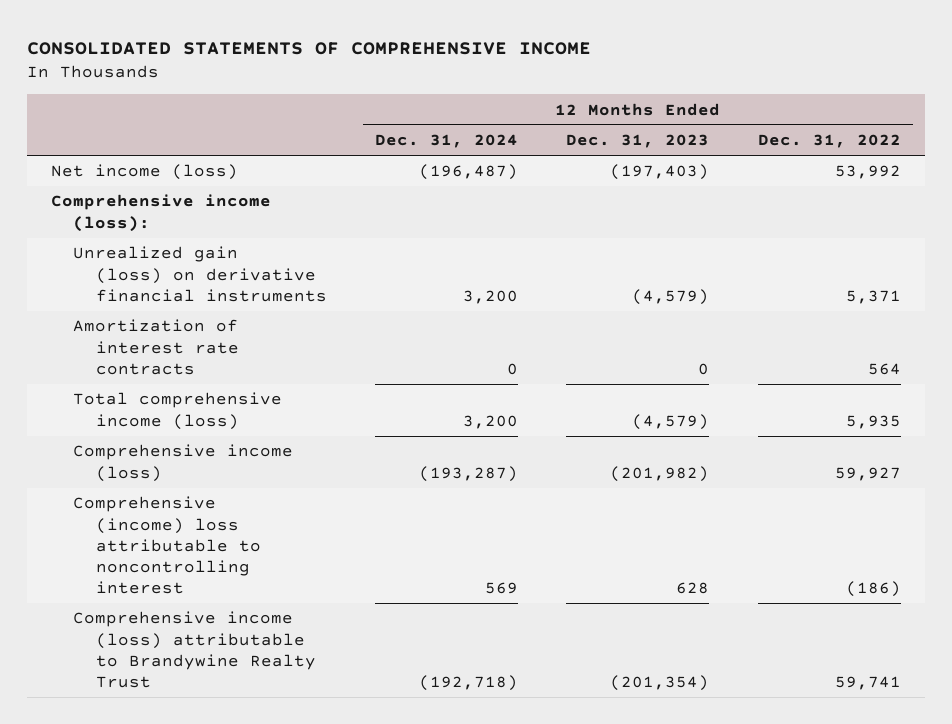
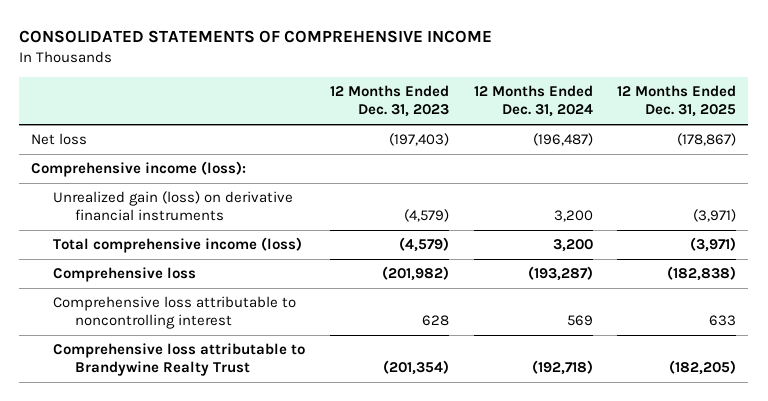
[757,134,901,149] Dec. 31, 2022 -> none
none -> [617,85,737,118] 12 Months Ended Dec. 31, 2025
[51,164,239,181] Net income (loss) -> [31,133,88,146] Net loss
[73,319,239,375] Amortization of interest rate contracts -> none
[73,444,294,482] Comprehensive income (loss) -> [53,267,197,283] Comprehensive loss
[73,496,261,595] Comprehensive (income) loss attributable to noncontrolling interest -> [53,296,297,330] Comprehensive loss attributable to noncontrolling interest
[73,611,316,688] Comprehensive income (loss) attributable to Brandywine Realty Trust -> [53,343,306,377] Comprehensive loss attributable to Brandywine Realty Trust

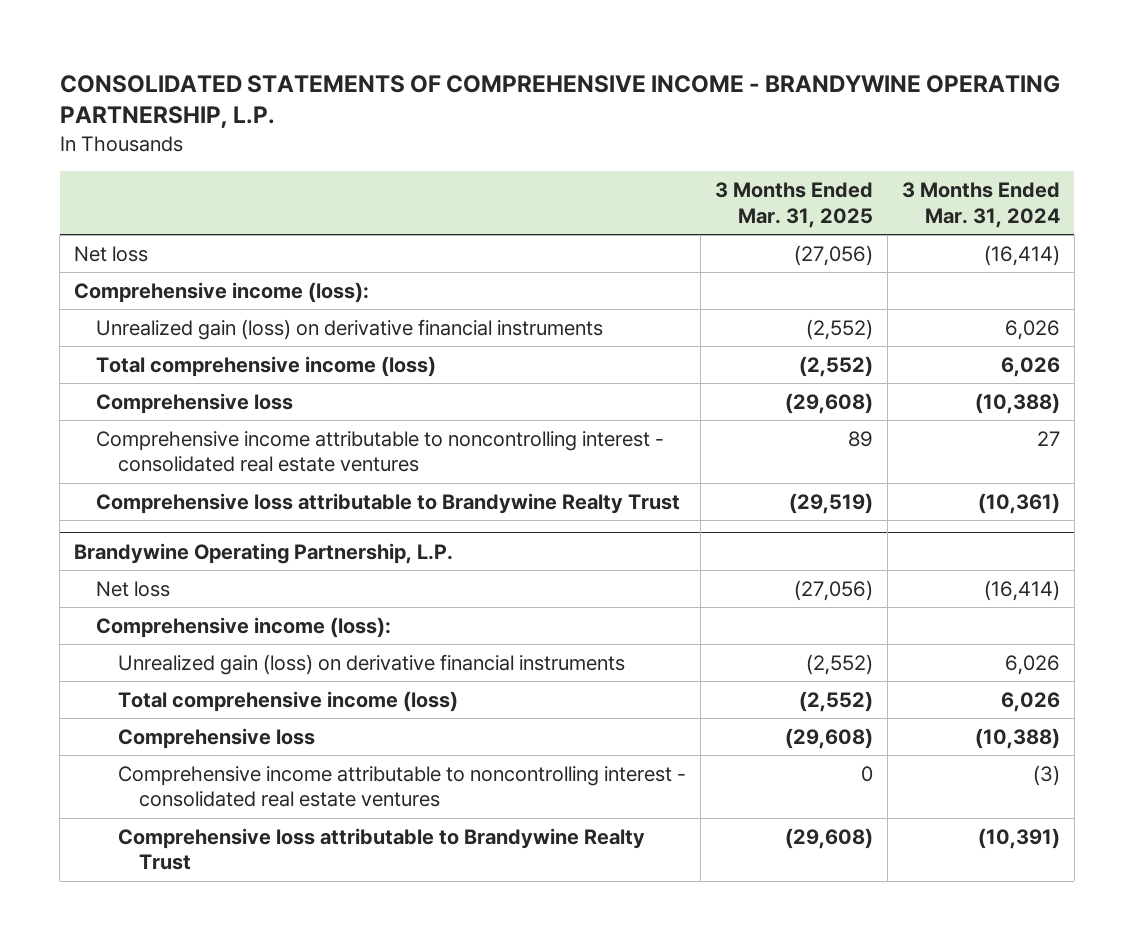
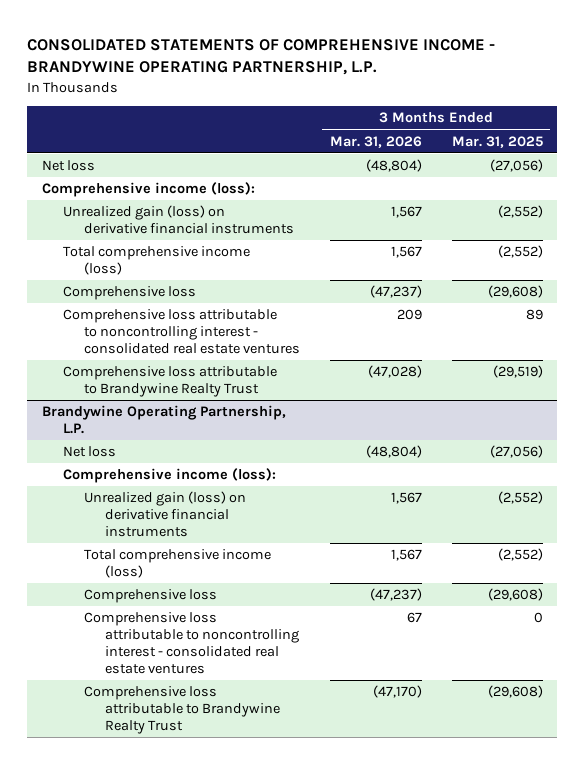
[901,182,1060,228] 3 Months Ended Mar. 31, 2024 -> none
none -> [329,135,422,148] Mar. 31, 2026
[96,430,665,473] Comprehensive income attributable to noncontrolling interest - consolidated real estate ventures -> [62,309,300,355] Comprehensive loss attributable to noncontrolling interest - consolidated real estate ventures
[117,765,686,808] Comprehensive income attributable to noncontrolling interest - consolidated real estate ventures -> [83,612,300,674] Comprehensive loss attributable to noncontrolling interest - consolidated real estate ventures

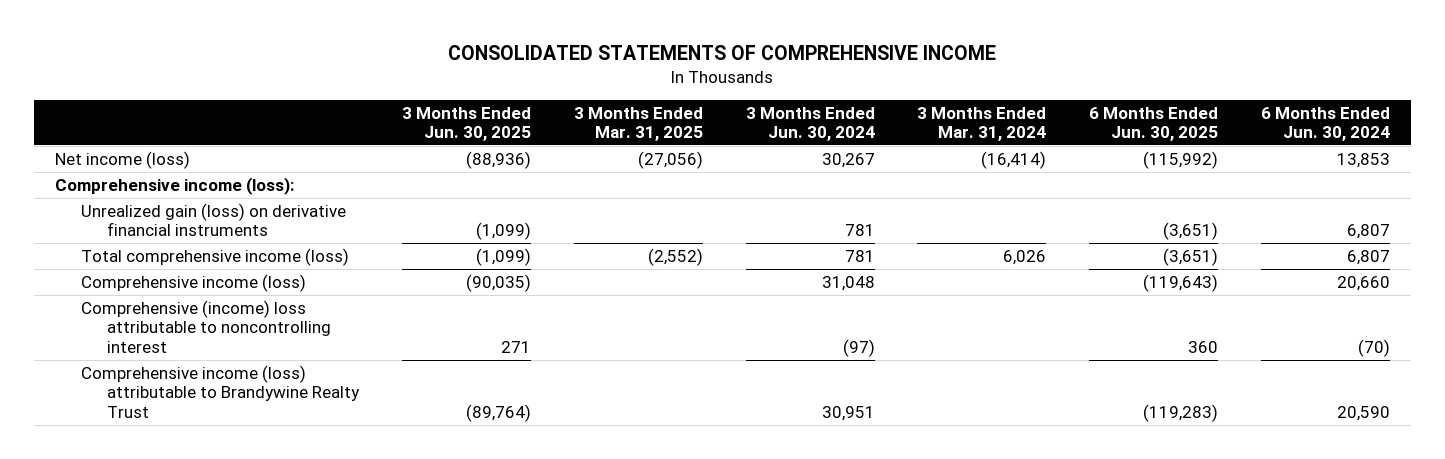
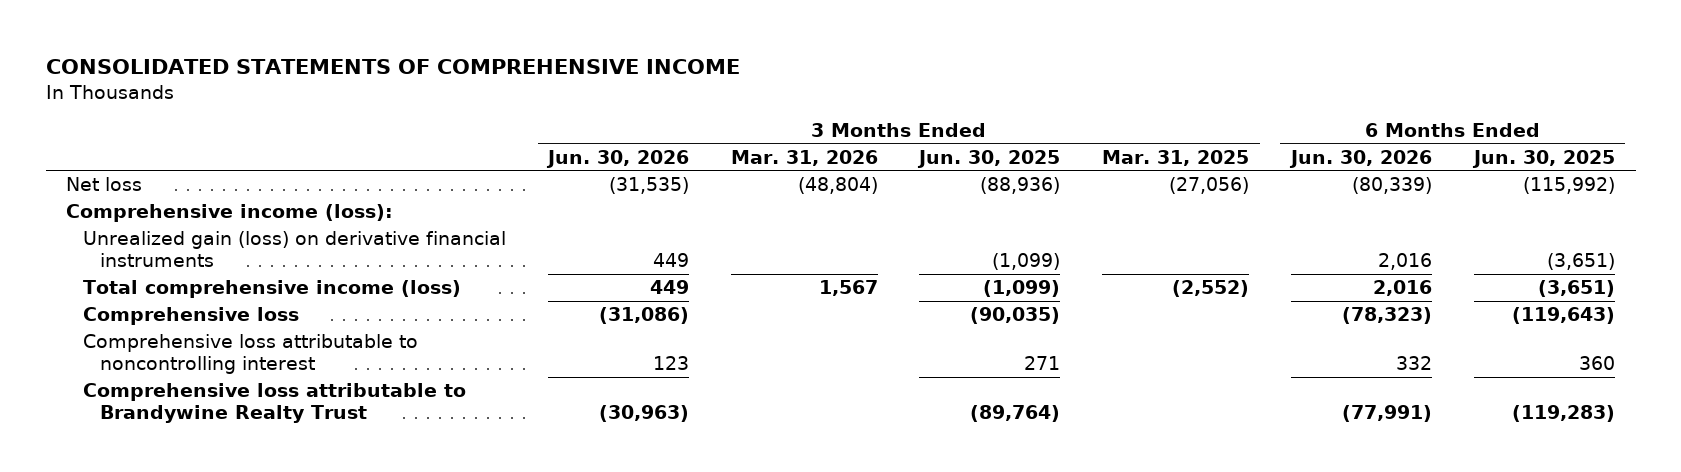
[745,106,875,142] 3 Months Ended Jun. 30, 2024 -> none
[917,106,1047,142] 3 Months Ended Mar. 31, 2024 -> none
[1260,106,1390,142] 6 Months Ended Jun. 30, 2024 -> none
none -> [546,149,690,168] Jun. 30, 2026
none -> [730,149,878,166] Mar. 31, 2026
none -> [1288,149,1432,168] Jun. 30, 2026
[54,150,190,169] Net income (loss) -> [66,177,143,192] Net loss
[81,273,307,292] Comprehensive income (loss) -> [83,307,300,326] Comprehensive loss
[81,299,332,354] Comprehensive (income) loss attributable to noncontrolling interest -> [83,334,419,374] Comprehensive loss attributable to noncontrolling interest
[81,364,361,419] Comprehensive income (loss) attributable to Brandywine Realty Trust -> [83,383,467,423] Comprehensive loss attributable to Brandywine Realty Trust

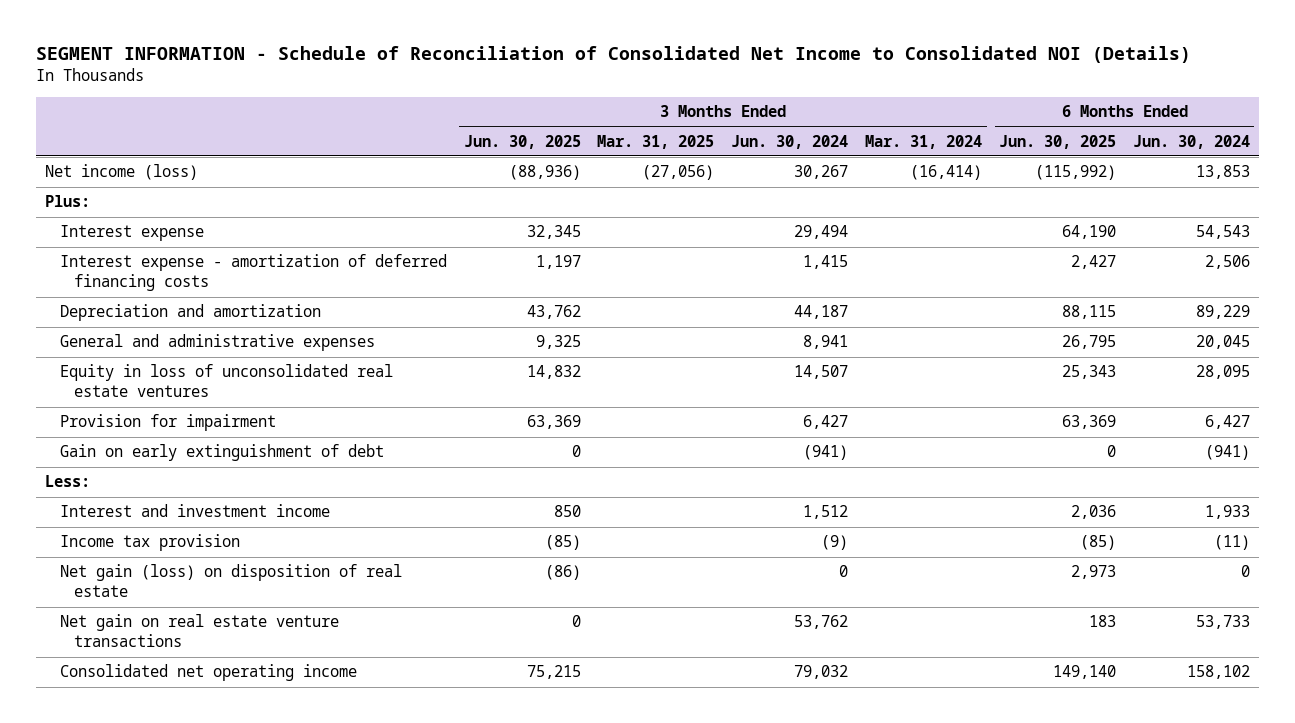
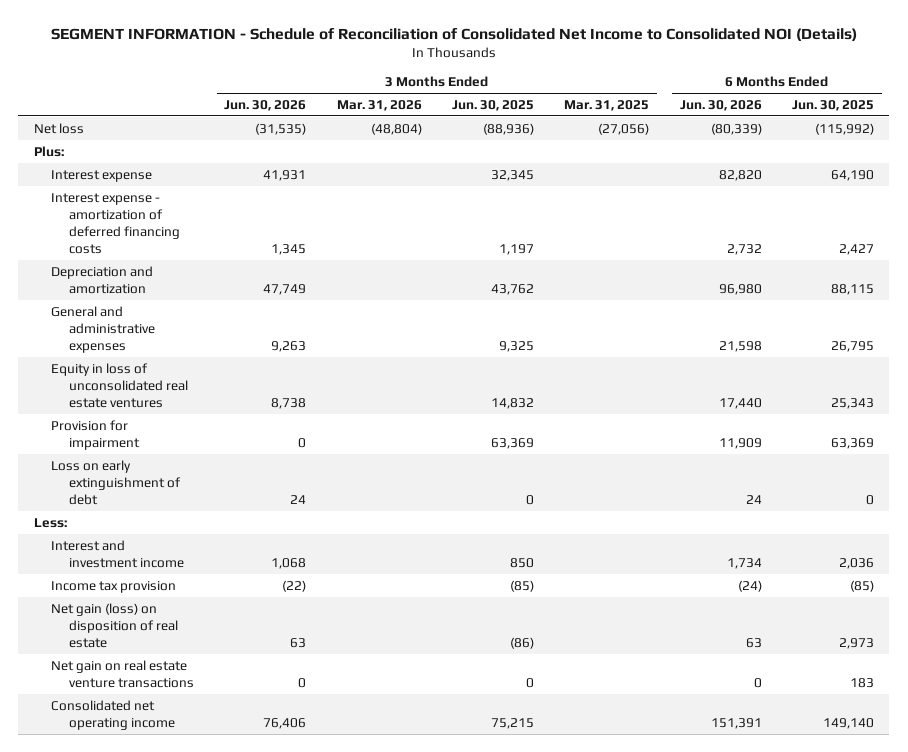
[731,134,849,149] Jun. 30, 2024 -> none
[865,134,983,149] Mar. 31, 2024 -> none
[1133,134,1251,149] Jun. 30, 2024 -> none
none -> [224,99,307,111] Jun. 30, 2026
none -> [336,99,422,111] Mar. 31, 2026
none -> [679,99,762,111] Jun. 30, 2026
[44,164,198,181] Net income (loss) -> [33,122,84,134] Net loss
[59,444,384,462] Gain on early extinguishment of debt -> [51,459,181,505] Loss on early extinguishment of debt

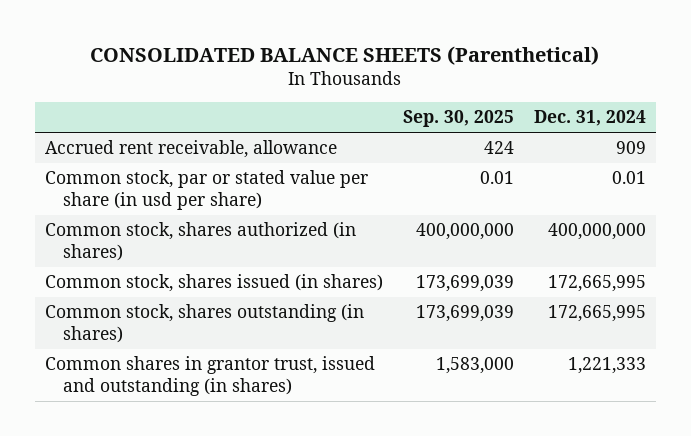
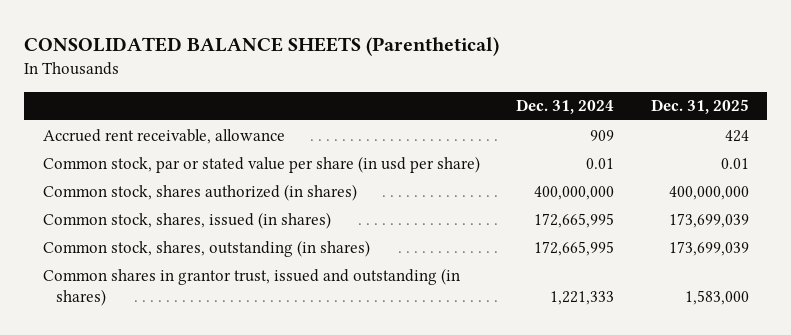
[402,110,514,128] Sep. 30, 2025 -> none
none -> [650,99,749,115] Dec. 31, 2025
[44,274,383,293] Common stock, shares issued (in shares) -> [42,211,331,229] Common stock, shares, issued (in shares)
[44,304,364,344] Common stock, shares outstanding (in shares) -> [42,239,370,257] Common stock, shares, outstanding (in shares)

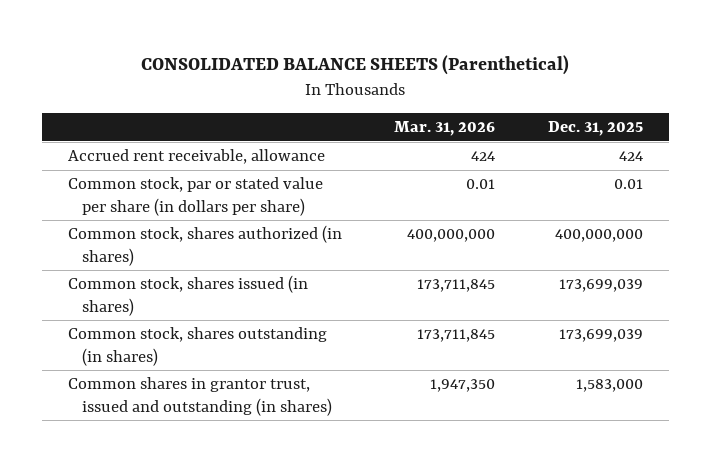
[516,99,615,115] Dec. 31, 2024 -> none
none -> [394,120,496,136] Mar. 31, 2026
[42,155,480,173] Common stock, par or stated value per share (in usd per share) -> [67,177,323,216] Common stock, par or stated value per share (in dollars per share)
[42,211,331,229] Common stock, shares, issued (in shares) -> [67,275,308,316] Common stock, shares issued (in shares)
[42,239,370,257] Common stock, shares, outstanding (in shares) -> [67,327,327,366] Common stock, shares outstanding (in shares)

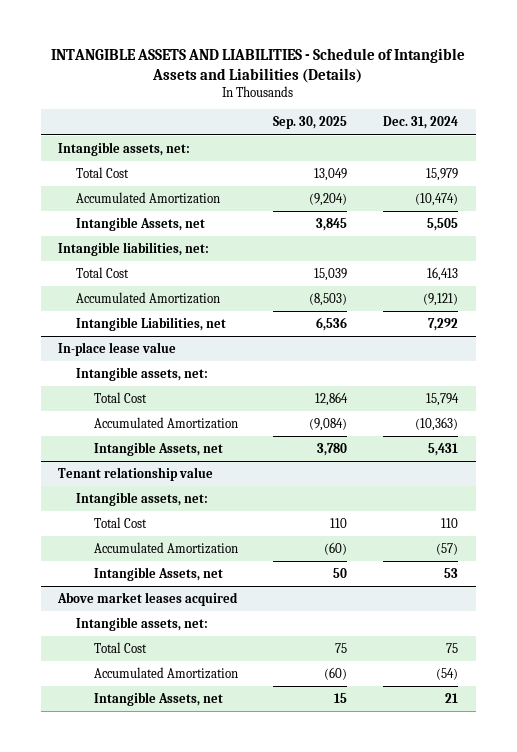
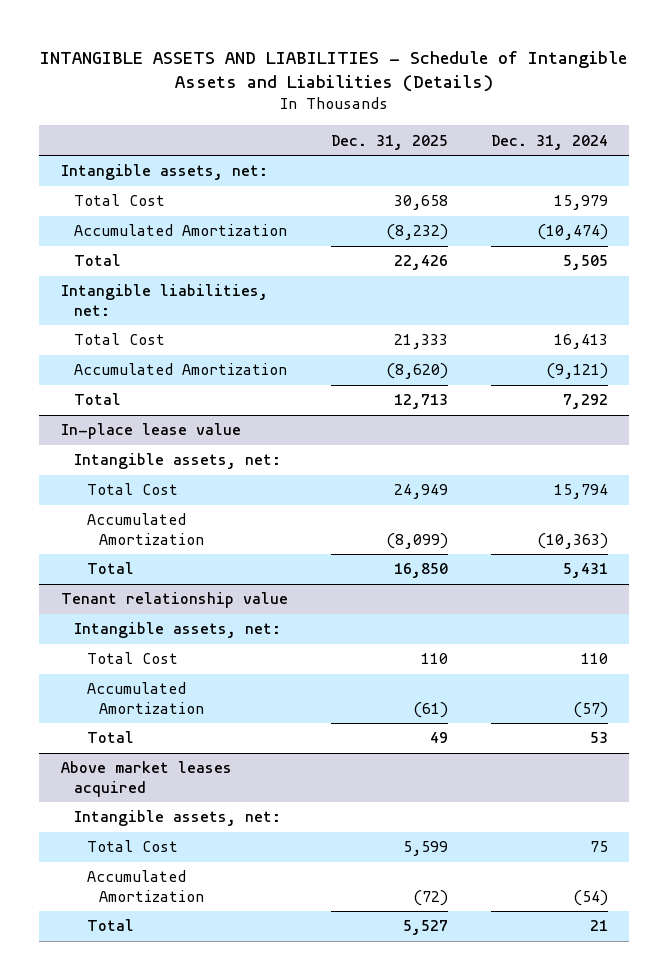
[273,116,348,130] Sep. 30, 2025 -> none
none -> [330,134,448,150] Dec. 31, 2025
[76,216,206,231] Intangible Assets, net -> [73,254,121,267] Total
[76,316,227,331] Intangible Liabilities, net -> [73,393,121,406] Total
[93,441,223,456] Intangible Assets, net -> [86,562,134,575] Total
[93,566,223,581] Intangible Assets, net -> [86,731,134,744] Total
[93,691,223,706] Intangible Assets, net -> [86,919,134,932] Total

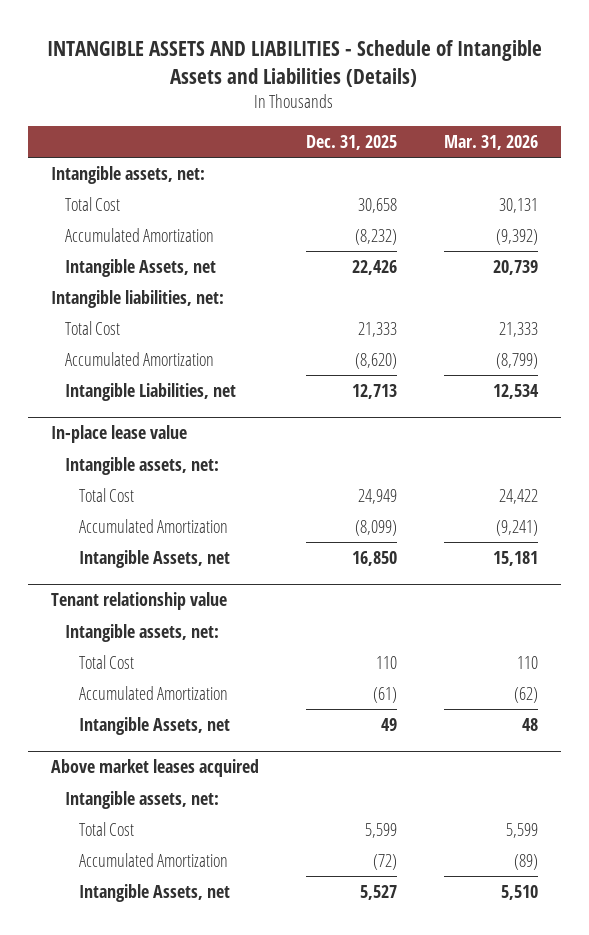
[490,134,608,150] Dec. 31, 2024 -> none
none -> [443,135,538,151] Mar. 31, 2026
[73,254,121,267] Total -> [65,259,217,278] Intangible Assets, net
[73,393,121,406] Total -> [65,383,237,402] Intangible Liabilities, net
[86,562,134,575] Total -> [79,550,231,569] Intangible Assets, net
[86,731,134,744] Total -> [79,717,231,736] Intangible Assets, net
[86,919,134,932] Total -> [79,884,231,903] Intangible Assets, net

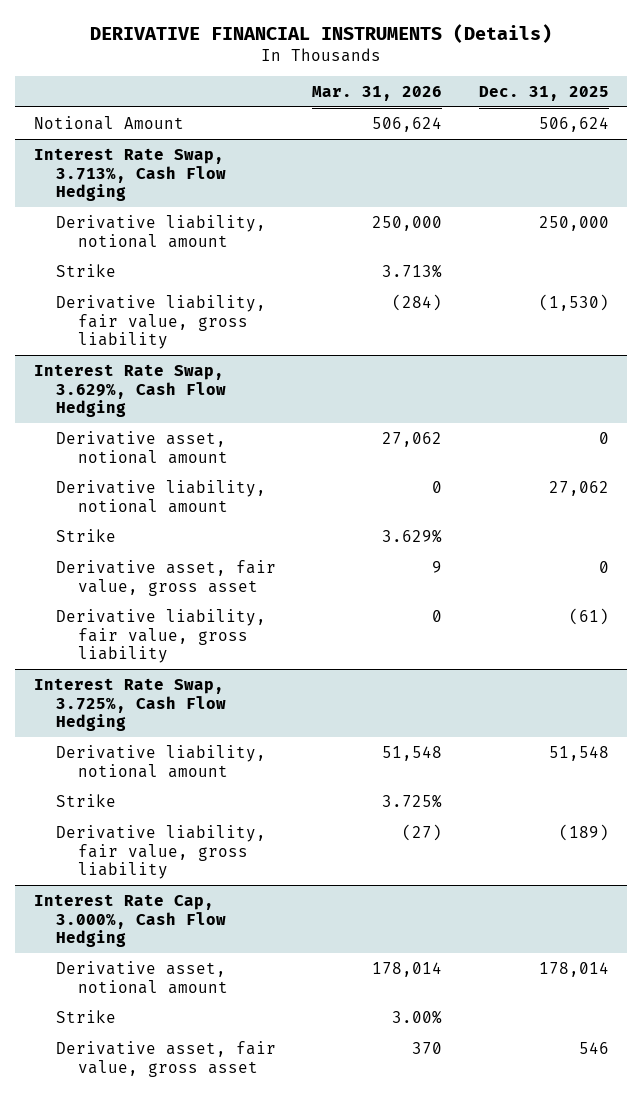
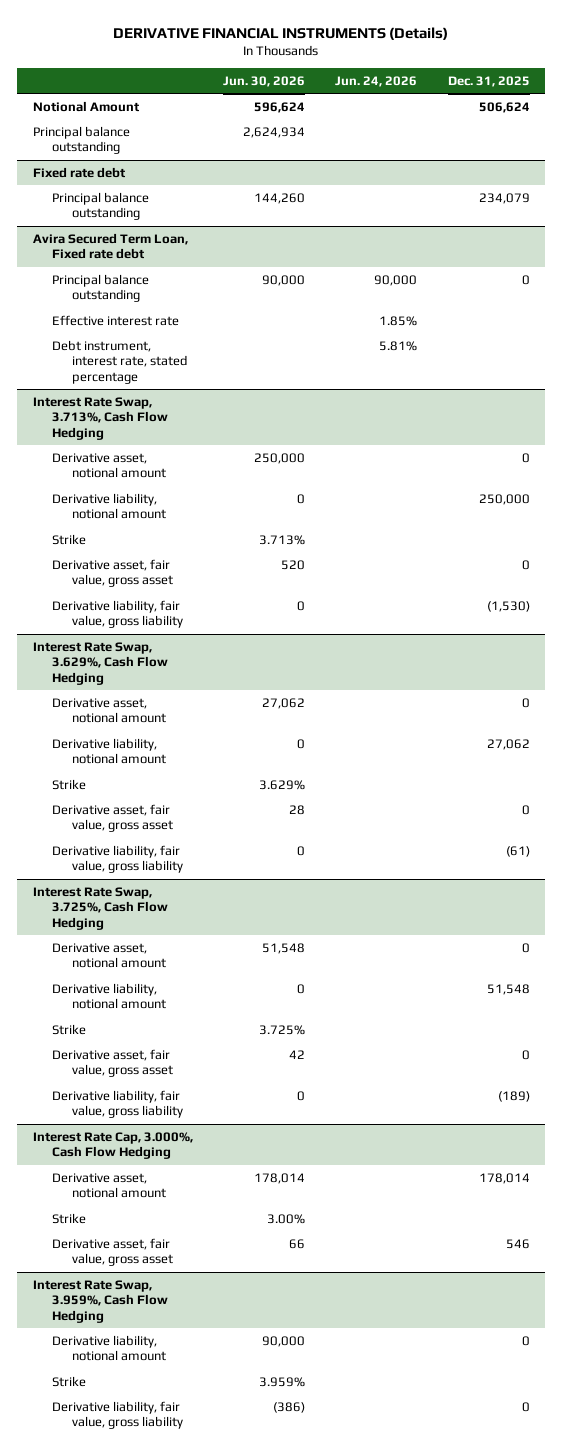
[312,85,443,101] Mar. 31, 2026 -> none
none -> [222,75,305,87] Jun. 30, 2026
none -> [335,75,418,87] Jun. 24, 2026
none -> [32,125,130,155] Principal balance outstanding
none -> [32,166,126,178] Fixed rate debt
none -> [52,191,150,221] Principal balance outstanding
none -> [32,232,188,260] Avira Secured Term Loan, Fixed rate debt
none -> [52,273,150,303] Principal balance outstanding
none -> [52,314,180,326] Effective interest rate
none -> [52,339,187,384] Debt instrument, interest rate, stated percentage
none -> [52,452,166,479] Derivative asset, notional amount
none -> [52,558,173,588] Derivative asset, fair value, gross asset
none -> [52,942,166,969] Derivative asset, notional amount
none -> [52,1048,173,1078] Derivative asset, fair value, gross asset
none -> [32,1279,169,1323] Interest Rate Swap, 3.959%, Cash Flow Hedging
none -> [52,1334,166,1362] Derivative liability, notional amount
none -> [52,1375,87,1387] Strike
none -> [52,1400,183,1430] Derivative liability, fair value, gross liability

